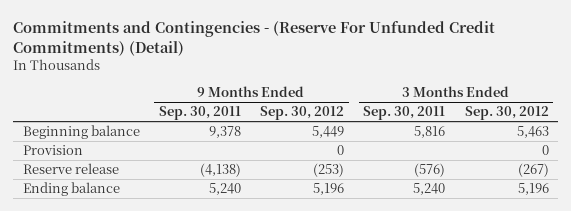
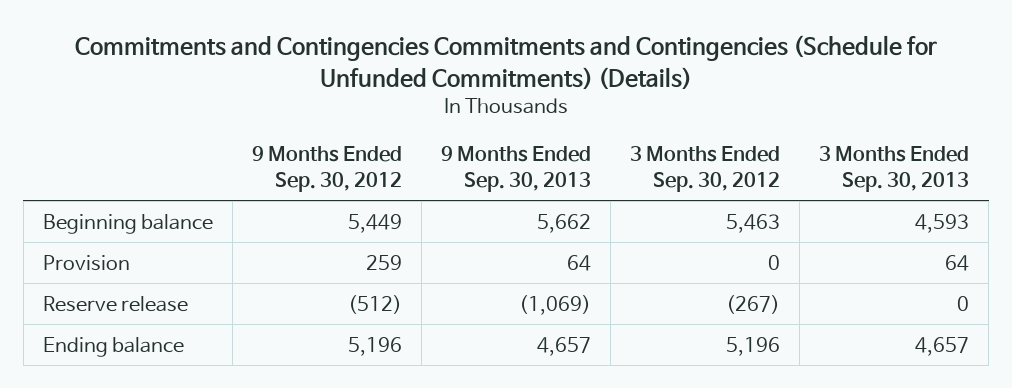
[13,20,496,56] Commitments and Contingencies - (Reserve For Unfunded Credit Commitments) (Detail) -> [74,35,937,90] Commitments and Contingencies Commitments and Contingencies (Schedule for Unfunded Commitments) (Details)
[158,106,241,121] Sep. 30, 2011 -> none
[363,106,446,121] Sep. 30, 2011 -> none
none -> [440,146,591,192] 9 Months Ended Sep. 30, 2013
none -> [819,146,970,192] 3 Months Ended Sep. 30, 2013
[337,145,345,156] 0 -> [365,254,402,270] 259
[313,163,345,178] (253) -> [347,294,402,314] (512)

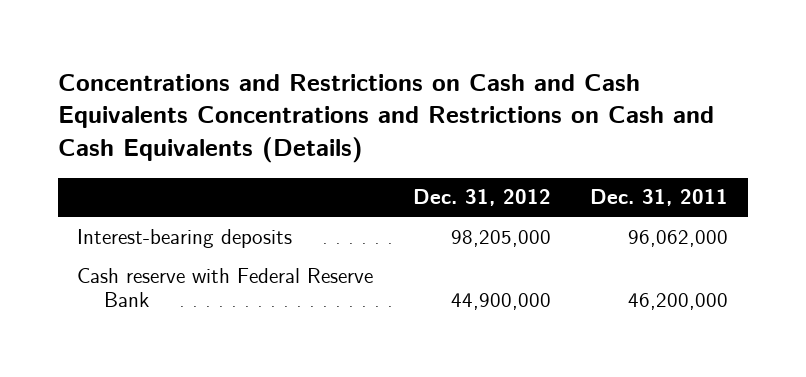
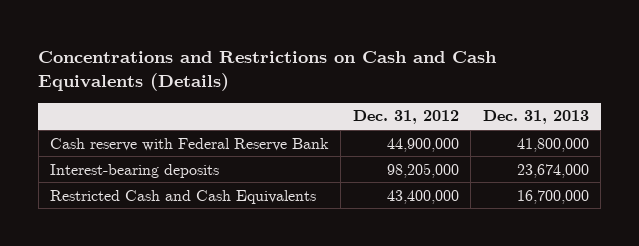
[57,73,714,164] Concentrations and Restrictions on Cash and Cash Equivalents Concentrations and Restrictions on Cash and Cash Equivalents (Details) -> [38,50,498,92] Concentrations and Restrictions on Cash and Cash Equivalents (Details)
[590,189,729,207] Dec. 31, 2011 -> none
none -> [482,110,589,125] Dec. 31, 2013
[77,228,293,248] Interest-bearing deposits -> [50,163,220,178] Interest-bearing deposits
none -> [50,189,317,204] Restricted Cash and Cash Equivalents

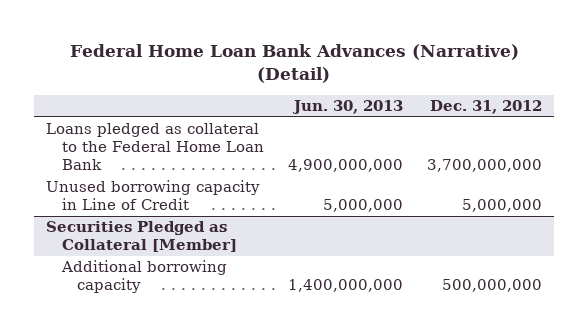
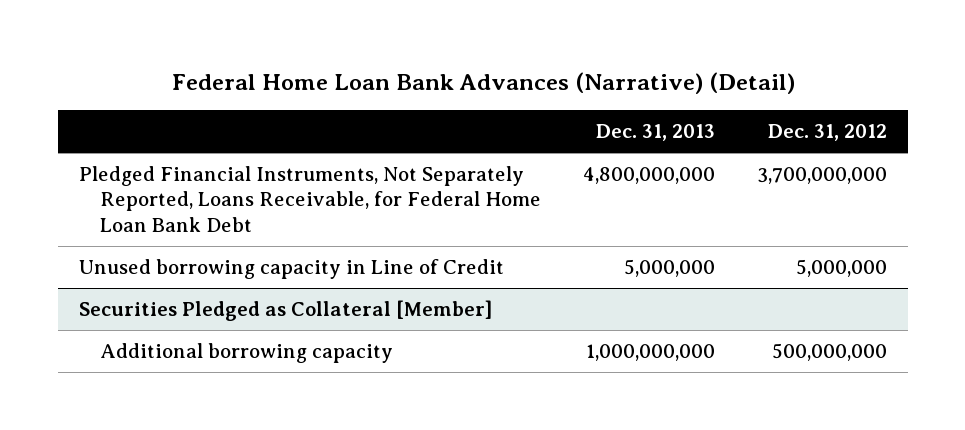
[291,100,403,115] Jun. 30, 2013 -> none
none -> [595,124,715,142] Dec. 31, 2013
[45,123,264,171] Loans pledged as collateral to the Federal Home Loan Bank -> none
none -> [78,166,541,232] Pledged Financial Instruments, Not Separately Reported, Loans Receivable, for Federal Home Loan Bank Debt

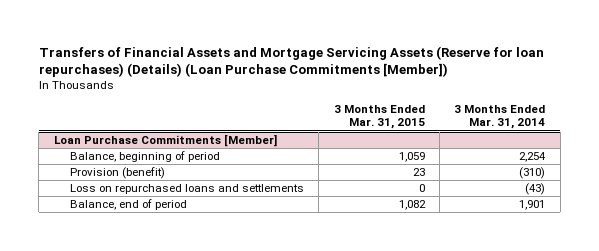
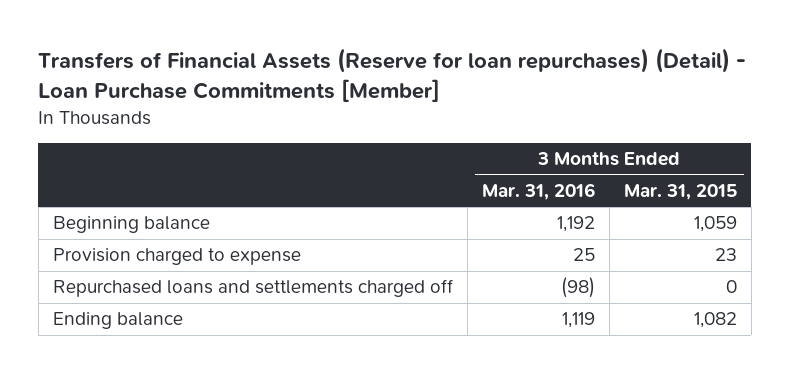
[38,45,544,78] Transfers of Financial Assets and Mortgage Servicing Assets (Reserve for loan repurchases) (Details) (Loan Purchase Commitments [Member]) -> [38,48,747,102] Transfers of Financial Assets (Reserve for loan repurchases) (Detail) - Loan Purchase Commitments [Member]
[454,105,546,130] 3 Months Ended Mar. 31, 2014 -> none
none -> [481,182,595,200] Mar. 31, 2016
[53,134,277,148] Loan Purchase Commitments [Member] -> none
[70,151,221,163] Balance, beginning of period -> [52,216,210,234] Beginning balance
[70,167,166,180] Provision (benefit) -> [52,248,301,266] Provision charged to expense
[70,184,305,195] Loss on repurchased loans and settlements -> [52,279,453,298] Repurchased loans and settlements charged off
[70,199,188,211] Balance, end of period -> [52,312,183,330] Ending balance

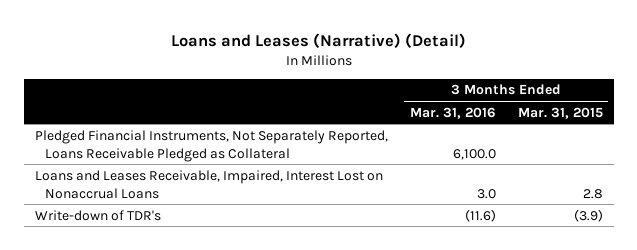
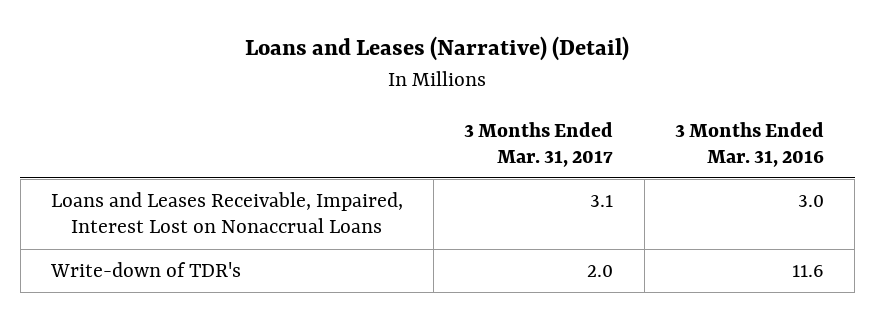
[517,106,603,119] Mar. 31, 2015 -> none
none -> [464,121,614,167] 3 Months Ended Mar. 31, 2017
[34,129,388,162] Pledged Financial Instruments, Not Separately Reported, Loans Receivable Pledged as Collateral -> none
[464,208,496,222] (11.6) -> [791,265,824,278] 11.6

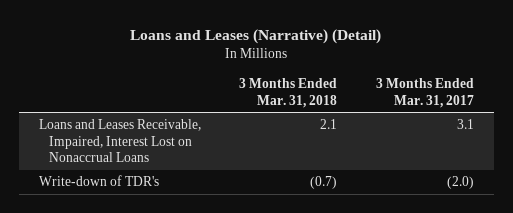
[674,121,824,167] 3 Months Ended Mar. 31, 2016 -> none
none -> [239,78,338,108] 3 Months Ended Mar. 31, 2018
[587,265,614,278] 2.0 -> [447,176,475,190] (2.0)

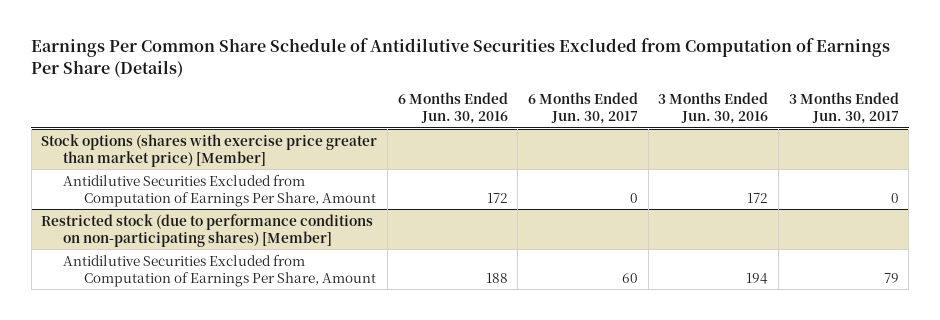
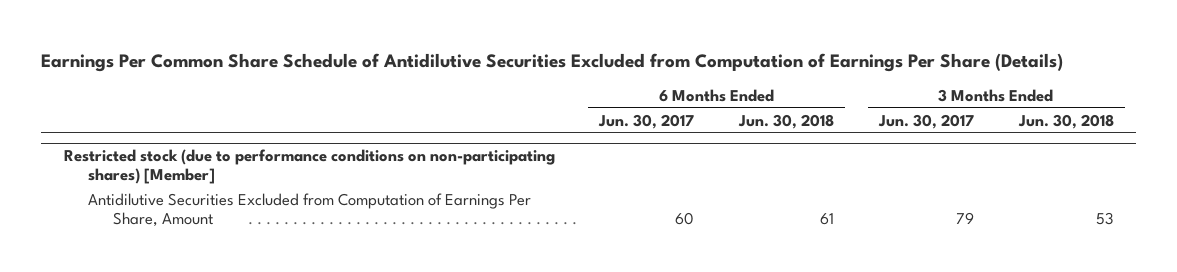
[397,92,508,125] 6 Months Ended Jun. 30, 2016 -> none
[658,92,769,125] 3 Months Ended Jun. 30, 2016 -> none
none -> [738,113,835,129] Jun. 30, 2018
none -> [1017,113,1114,129] Jun. 30, 2018
[41,133,378,167] Stock options (shares with exercise price greater than market price) [Member] -> none
[62,174,376,207] Antidilutive Securities Excluded from Computation of Earnings Per Share, Amount -> none

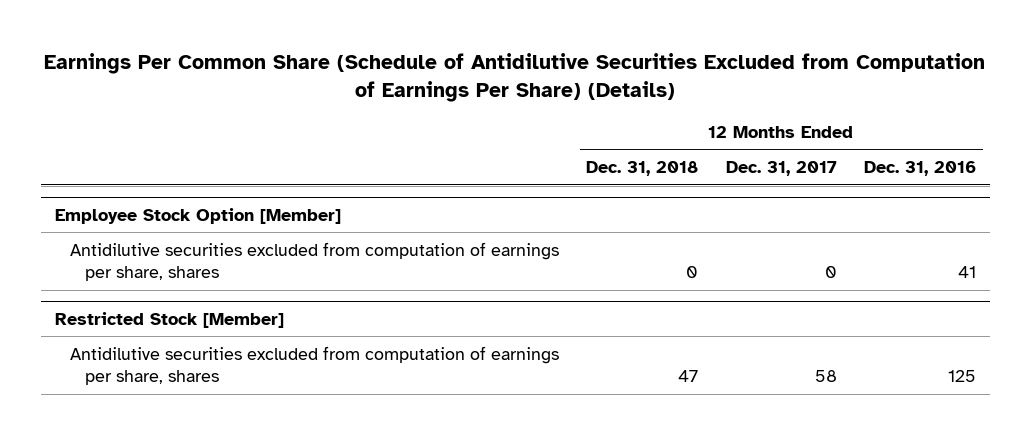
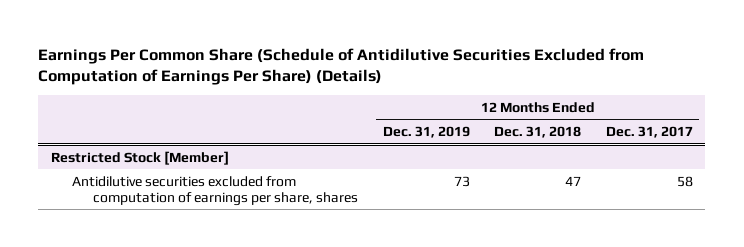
[863,161,976,177] Dec. 31, 2016 -> none
none -> [382,126,470,139] Dec. 31, 2019
[54,207,341,224] Employee Stock Option [Member] -> none
[70,241,560,282] Antidilutive securities excluded from computation of earnings per share, shares -> none

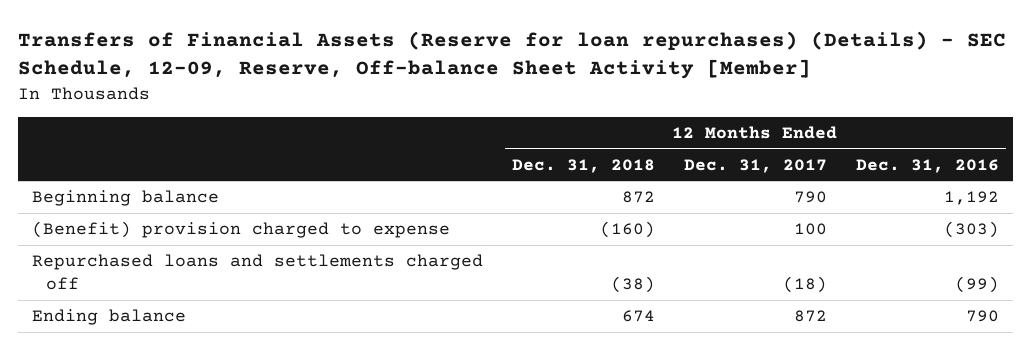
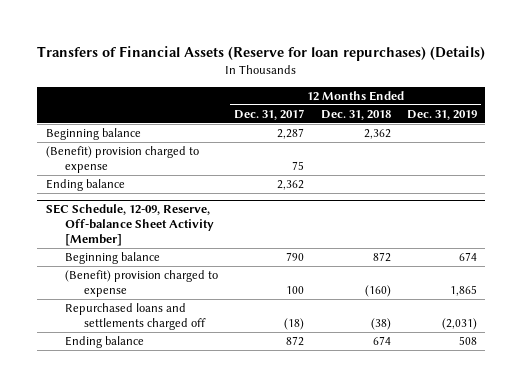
[17,30,1006,80] Transfers of Financial Assets (Reserve for loan repurchases) (Details) - SEC Schedule, 12-09, Reserve, Off-balance Sheet Activity [Member] -> [37,45,486,61] Transfers of Financial Assets (Reserve for loan repurchases) (Details)
[855,158,999,173] Dec. 31, 2016 -> none
none -> [407,109,478,120] Dec. 31, 2019
none -> [45,128,141,141] Beginning balance
none -> [45,146,199,173] (Benefit) provision charged to expense
none -> [45,179,125,192] Ending balance
none -> [45,204,214,246] SEC Schedule, 12-09, Reserve, Off-balance Sheet Activity [Member]

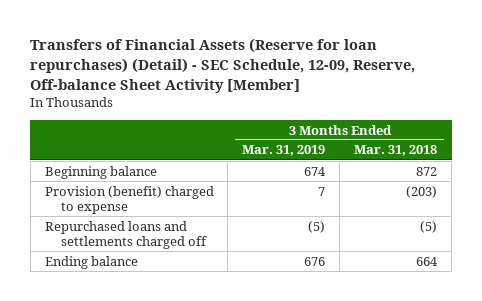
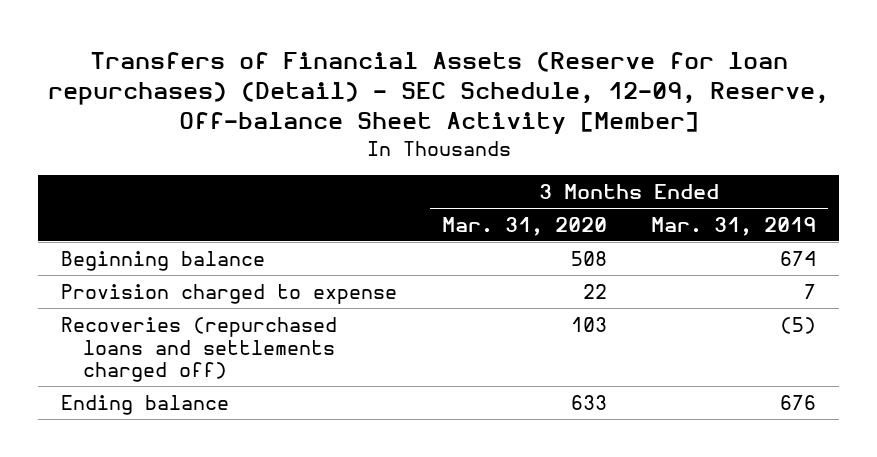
[354,145,438,157] Mar. 31, 2018 -> none
none -> [441,216,607,236] Mar. 31, 2020
[44,185,214,214] Provision (benefit) charged to expense -> [60,283,397,304] Provision charged to expense
[44,220,207,249] Repurchased loans and settlements charged off -> [60,316,337,383] Recoveries (repurchased loans and settlements charged off)

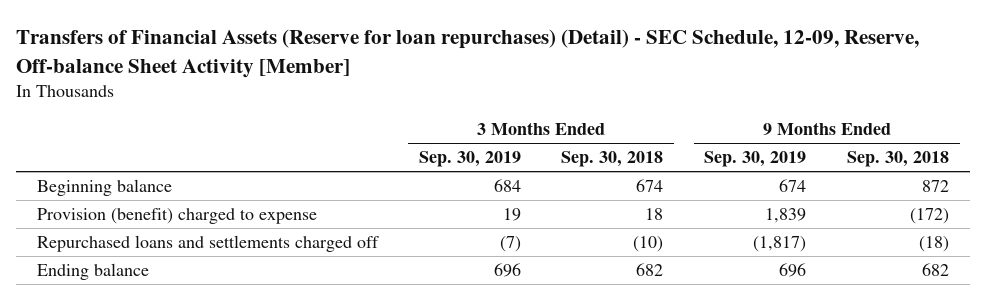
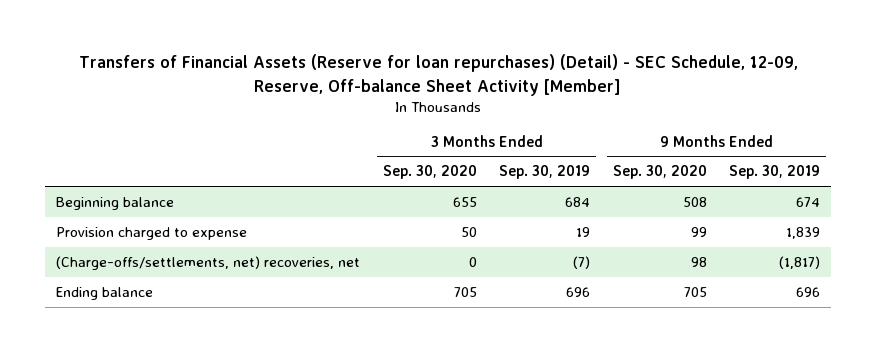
[561,151,664,168] Sep. 30, 2018 -> none
[847,151,950,168] Sep. 30, 2018 -> none
none -> [382,165,477,180] Sep. 30, 2020
none -> [612,165,707,180] Sep. 30, 2020
[36,207,317,224] Provision (benefit) charged to expense -> [56,226,248,240] Provision charged to expense
[36,234,379,252] Repurchased loans and settlements charged off -> [56,255,361,270] (Charge-offs/settlements, net) recoveries, net

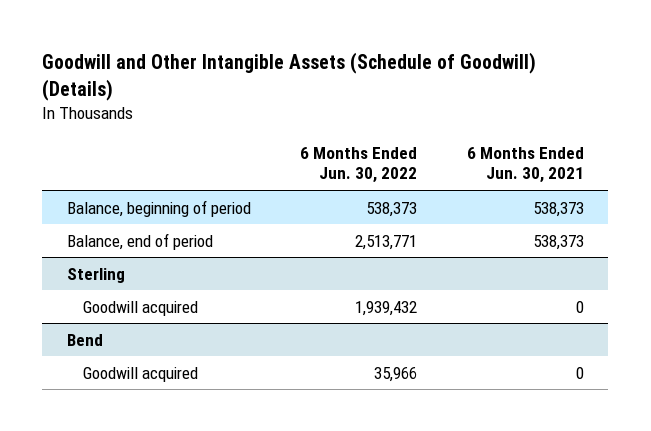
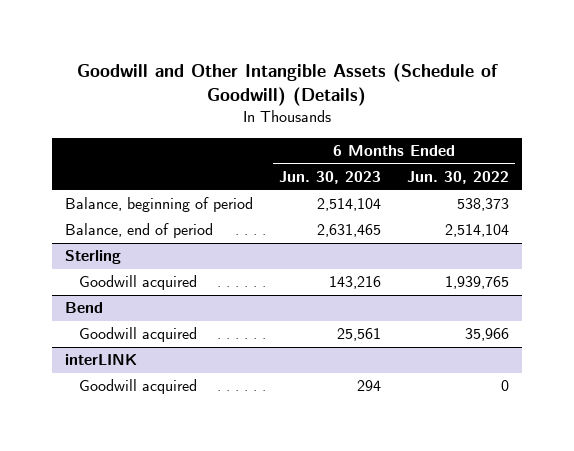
[466,146,584,184] 6 Months Ended Jun. 30, 2021 -> none
none -> [278,171,381,185] Jun. 30, 2023
[355,234,418,250] 2,513,771 -> [444,224,509,238] 2,514,104
[355,300,418,316] 1,939,432 -> [444,276,509,290] 1,939,765
none -> [65,354,138,366] interLINK
none -> [78,379,197,395] Goodwill acquired

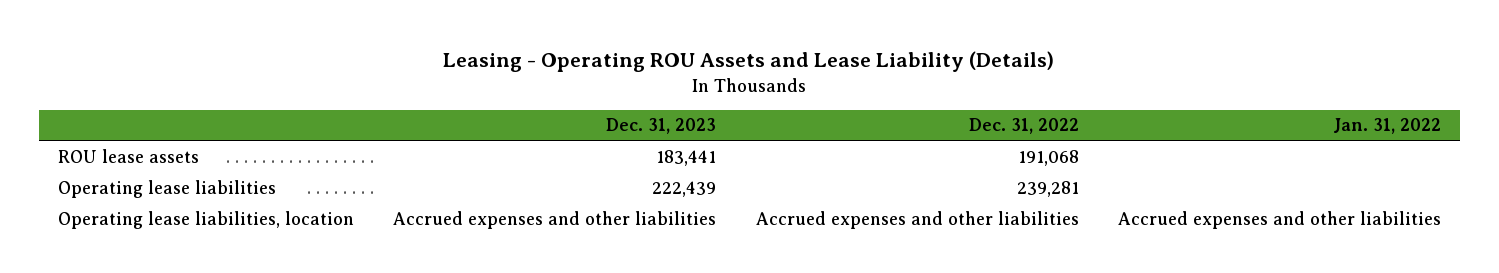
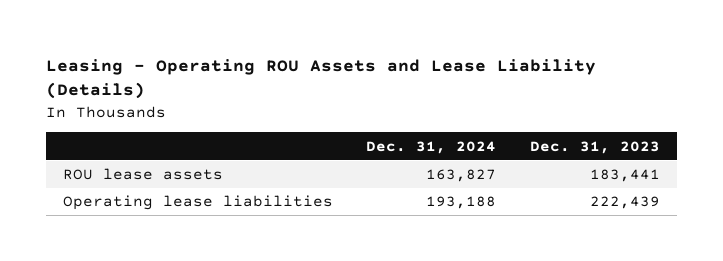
[968,118,1079,135] Dec. 31, 2022 -> none
[1332,118,1441,135] Jan. 31, 2022 -> none
none -> [366,140,497,154] Dec. 31, 2024
[58,210,355,229] Operating lease liabilities, location -> none

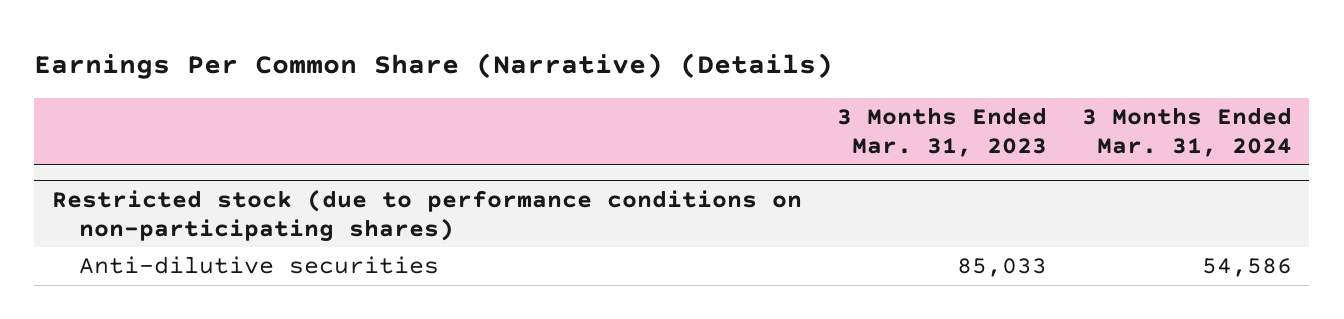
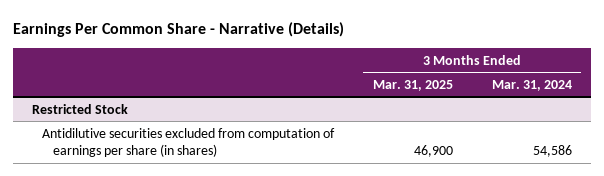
[34,52,834,79] Earnings Per Common Share (Narrative) (Details) -> [12,22,344,38] Earnings Per Common Share - Narrative (Details)
[836,107,1047,158] 3 Months Ended Mar. 31, 2023 -> none
none -> [373,79,454,91] Mar. 31, 2025
[51,188,802,242] Restricted stock (due to performance conditions on non-participating shares) -> [31,103,128,114] Restricted Stock
[79,256,440,275] Anti-dilutive securities -> [42,127,336,158] Antidilutive securities excluded from computation of earnings per share (in shares)

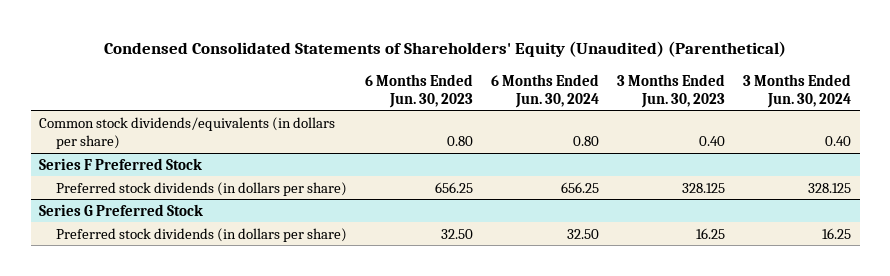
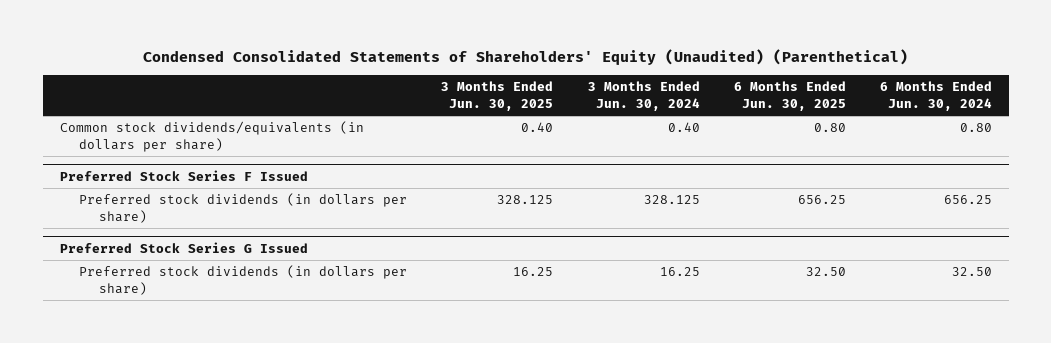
[365,73,474,108] 6 Months Ended Jun. 30, 2023 -> none
[616,73,725,108] 3 Months Ended Jun. 30, 2023 -> none
none -> [441,81,554,111] 3 Months Ended Jun. 30, 2025
none -> [733,81,846,111] 6 Months Ended Jun. 30, 2025
[39,157,203,170] Series F Preferred Stock -> [59,169,308,181] Preferred Stock Series F Issued
[39,203,204,216] Series G Preferred Stock -> [59,241,308,253] Preferred Stock Series G Issued

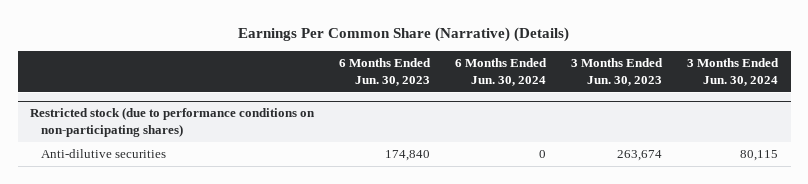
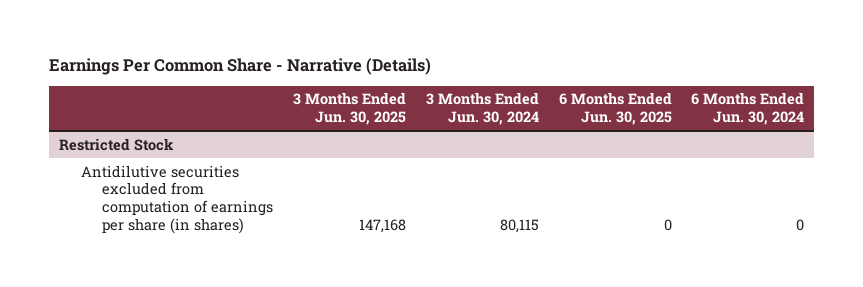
[238,27,570,43] Earnings Per Common Share (Narrative) (Details) -> [48,58,431,76] Earnings Per Common Share - Narrative (Details)
[339,58,432,87] 6 Months Ended Jun. 30, 2023 -> none
[571,58,664,87] 3 Months Ended Jun. 30, 2023 -> none
none -> [293,92,407,125] 3 Months Ended Jun. 30, 2025
none -> [558,92,672,125] 6 Months Ended Jun. 30, 2025
[30,107,316,138] Restricted stock (due to performance conditions on non-participating shares) -> [58,137,174,151] Restricted Stock
[40,149,166,159] Anti-dilutive securities -> [80,164,274,234] Antidilutive securities excluded from computation of earnings per share (in shares)

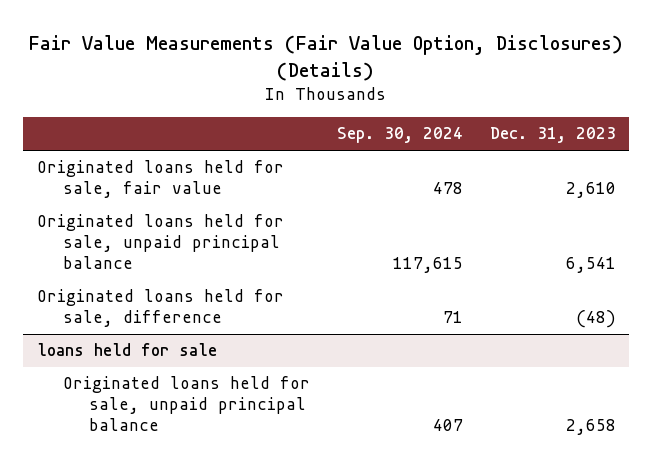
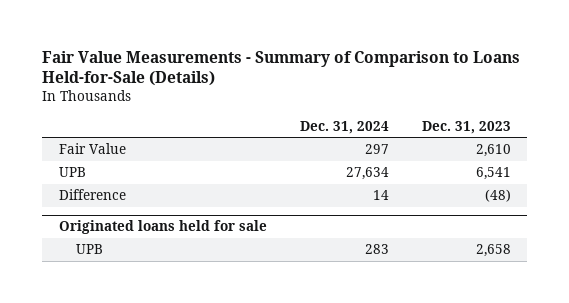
[29,35,624,81] Fair Value Measurements (Fair Value Option, Disclosures) (Details) -> [42,50,521,87] Fair Value Measurements - Summary of Comparison to Loans Held-for-Sale (Details)
[337,127,464,144] Sep. 30, 2024 -> none
none -> [299,120,389,134] Dec. 31, 2024
[36,160,284,199] Originated loans held for sale, fair value -> [58,143,126,155] Fair Value
[36,214,284,270] Originated loans held for sale, unpaid principal balance -> [58,167,86,178] UPB
[36,289,284,328] Originated loans held for sale, difference -> [58,189,126,201] Difference
[36,343,217,357] loans held for sale -> [58,220,267,235] Originated loans held for sale
[63,376,311,432] Originated loans held for sale, unpaid principal balance -> [75,244,103,255] UPB

